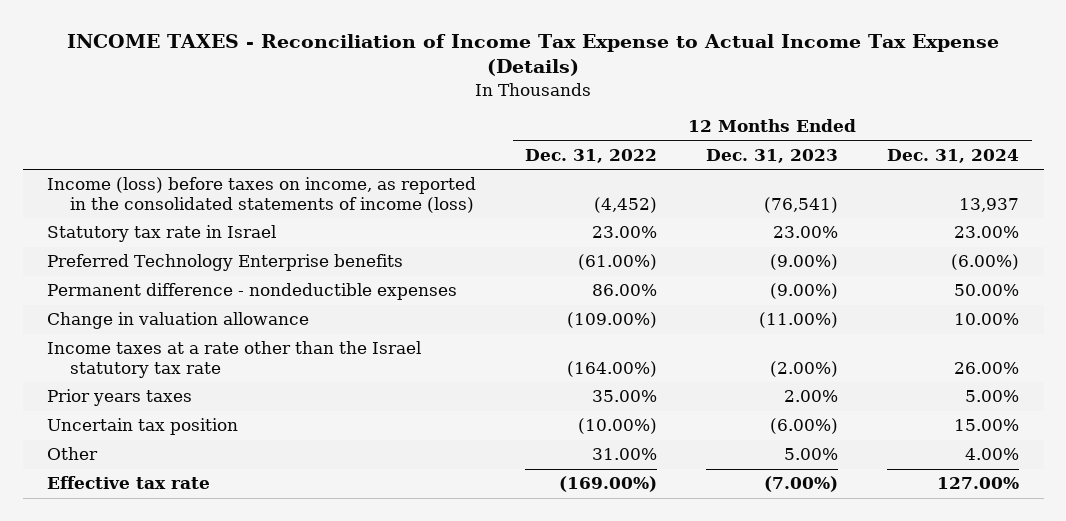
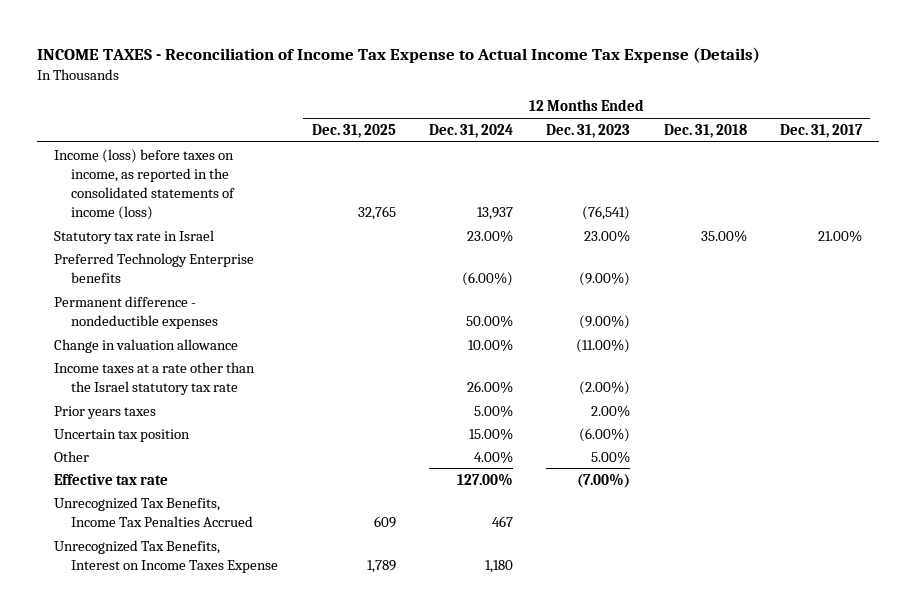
[525,148,658,163] Dec. 31, 2022 -> none
none -> [311,123,396,138] Dec. 31, 2025
none -> [663,123,747,138] Dec. 31, 2018
none -> [780,123,864,138] Dec. 31, 2017
none -> [53,496,254,527] Unrecognized Tax Benefits, Income Tax Penalties Accrued
none -> [53,539,279,573] Unrecognized Tax Benefits, Interest on Income Taxes Expense

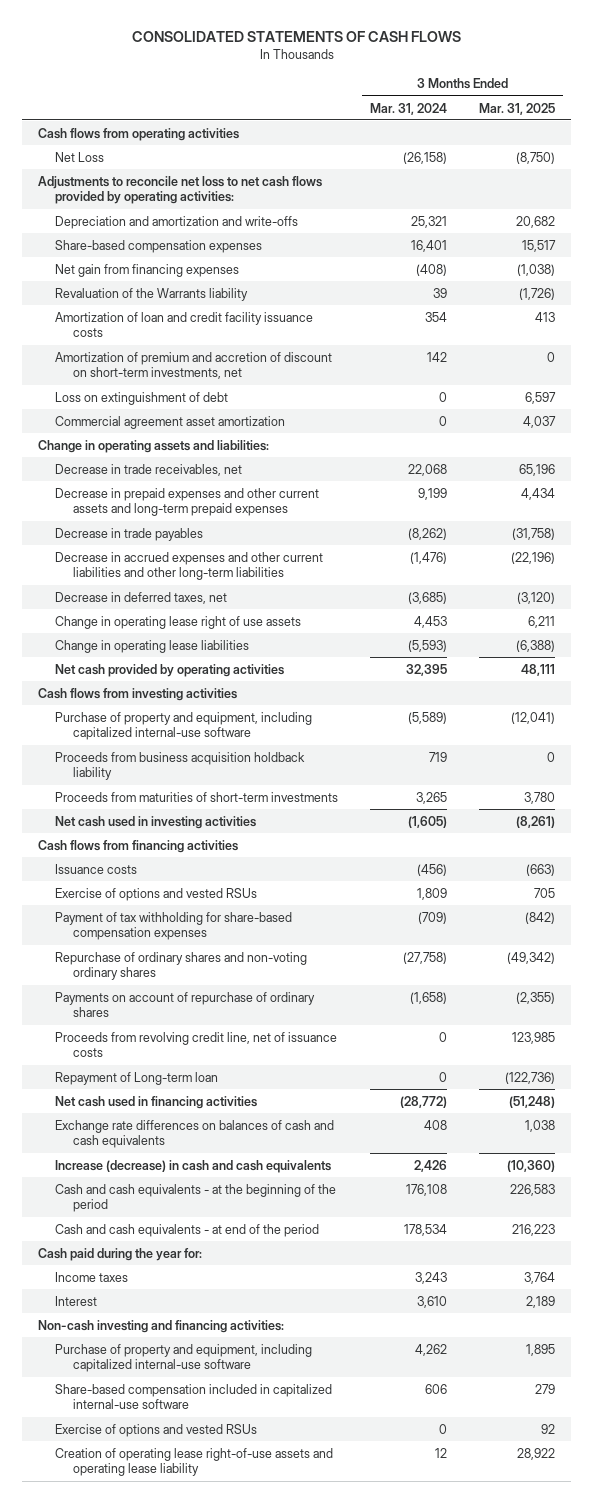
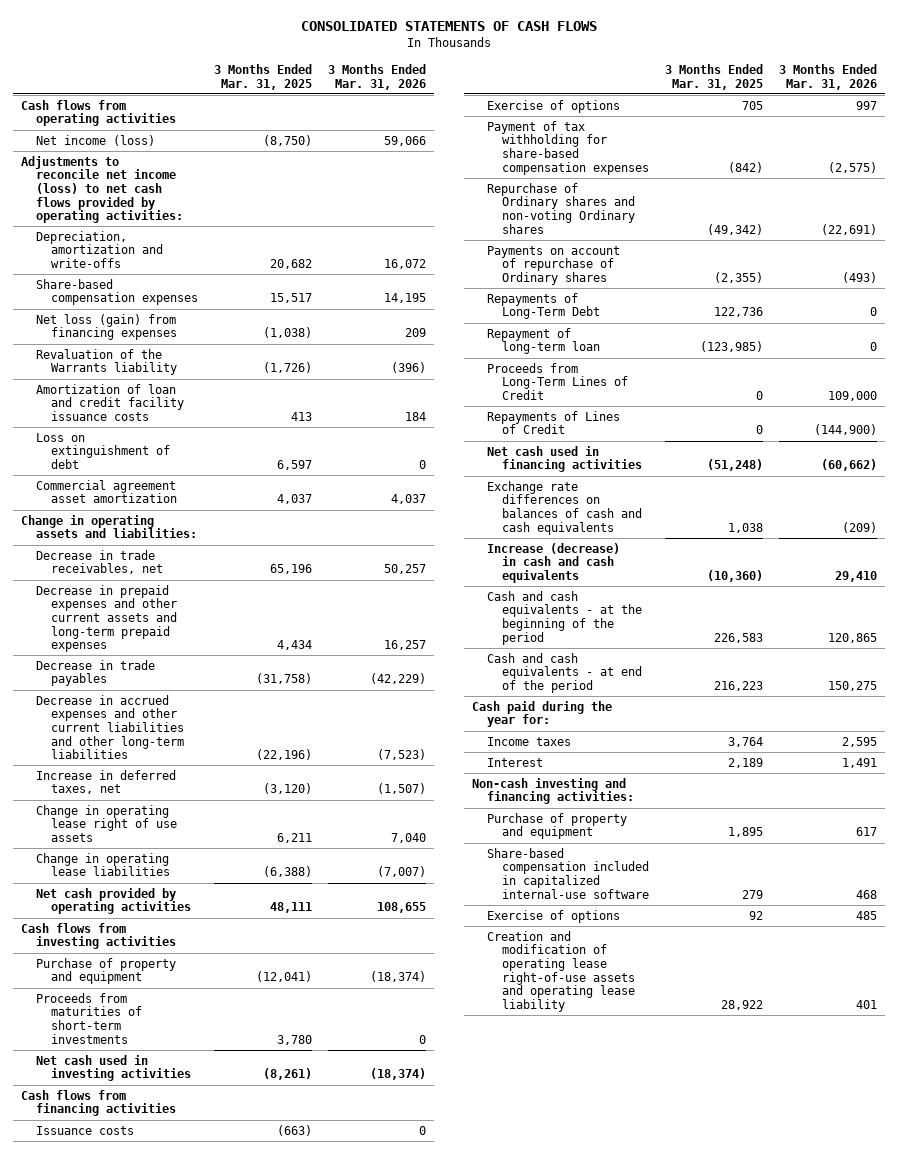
[370,102,448,115] Mar. 31, 2024 -> none
none -> [328,63,427,90] 3 Months Ended Mar. 31, 2026
[55,151,105,162] Net Loss -> [36,134,156,146] Net income (loss)
[38,175,323,205] Adjustments to reconcile net loss to net cash flows provided by operating activities: -> [20,155,184,224] Adjustments to reconcile net income (loss) to net cash flows provided by operating activities:
[55,215,299,229] Depreciation and amortization and write-offs -> [36,230,164,269] Depreciation, amortization and write-offs
[55,263,240,277] Net gain from financing expenses -> [36,313,178,341] Net loss (gain) from financing expenses
[55,351,333,380] Amortization of premium and accretion of discount on short-term investments, net -> none
[55,591,228,604] Decrease in deferred taxes, net -> [36,769,177,795] Increase in deferred taxes, net
[55,751,306,781] Proceeds from business acquisition holdback liability -> none
[55,711,313,741] Purchase of property and equipment, including capitalized internal-use software -> [36,957,177,985] Purchase of property and equipment
[55,887,258,901] Exercise of options and vested RSUs -> [486,99,620,113] Exercise of options
[55,1031,338,1058] Proceeds from revolving credit line, net of issuance costs -> none
[55,951,308,981] Repurchase of ordinary shares and non-voting ordinary shares -> [486,182,635,234] Repurchase of Ordinary shares and non-voting Ordinary shares
[55,991,316,1018] Payments on account of repurchase of ordinary shares -> [486,245,620,286] Payments on account of repurchase of Ordinary shares
[55,1071,219,1085] Repayment of Long-term loan -> [486,292,600,320] Repayments of Long-Term Debt
[505,1071,556,1084] (122,736) -> [713,307,763,318] 122,736
none -> [486,327,600,355] Repayment of long-term loan
none -> [486,362,628,401] Proceeds from Long-Term Lines of Credit
none -> [486,410,620,435] Repayments of Lines of Credit
[55,1343,313,1373] Purchase of property and equipment, including capitalized internal-use software -> [486,812,627,840] Purchase of property and equipment
[55,1423,258,1437] Exercise of options and vested RSUs -> [486,909,620,923] Exercise of options
[55,1447,334,1477] Creation of operating lease right-of-use assets and operating lease liability -> [486,930,635,1012] Creation and modification of operating lease right-of-use assets and operating lease liability

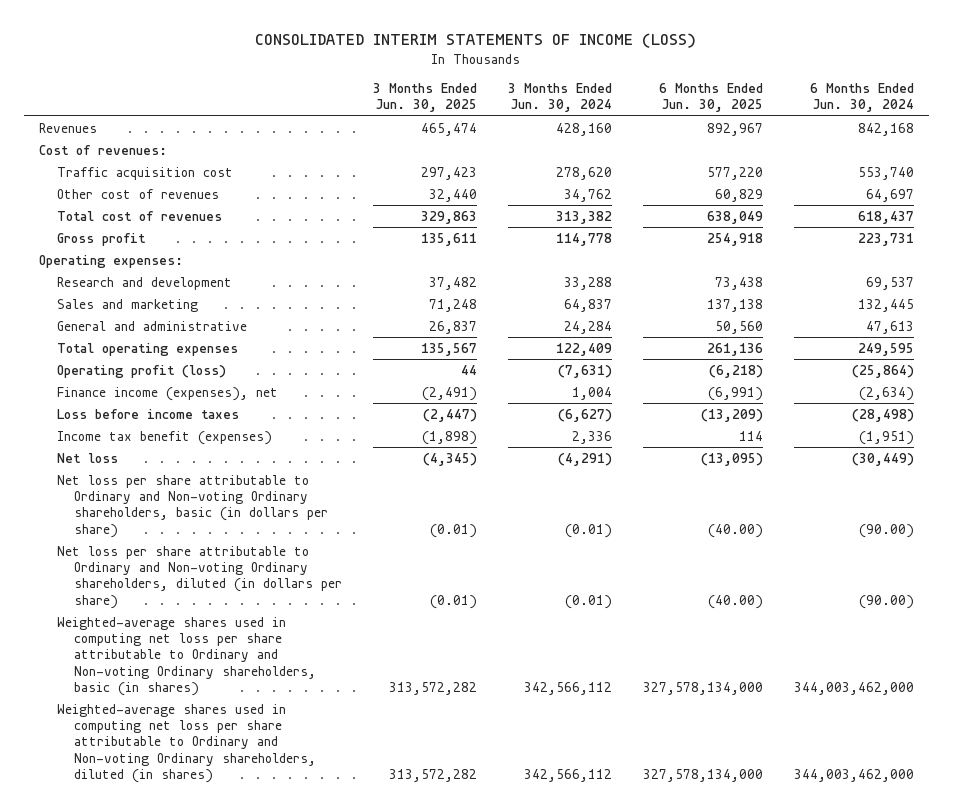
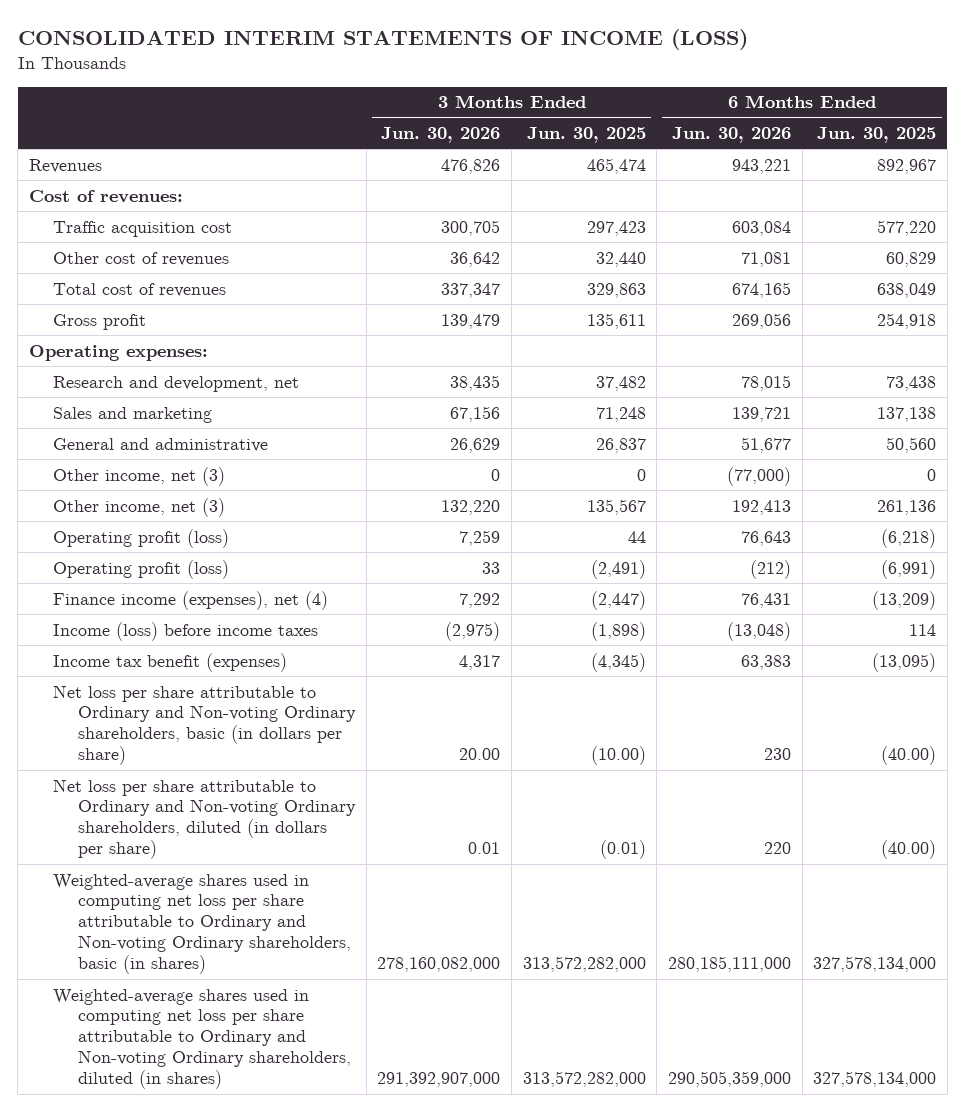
[507,82,612,113] 3 Months Ended Jun. 30, 2024 -> none
[809,82,914,113] 6 Months Ended Jun. 30, 2024 -> none
none -> [381,127,501,144] Jun. 30, 2026
none -> [671,127,791,144] Jun. 30, 2026
[56,276,232,290] Research and development -> [53,375,300,392] Research and development, net
none -> [53,466,226,486] Other income, net (3)
[56,342,238,356] Total operating expenses -> [53,497,226,517] Other income, net (3)
[56,452,118,463] Net loss -> none
[56,386,278,401] Finance income (expenses), net -> [53,559,230,579] Operating profit (loss)
[56,408,239,419] Loss before income taxes -> [53,590,329,610] Finance income (expenses), net (4)
none -> [53,621,319,641] Income (loss) before income taxes
[421,430,477,445] (1,898) -> [590,652,646,672] (4,345)
[738,430,763,441] 114 -> [872,652,937,672] (13,095)
[429,523,477,538] (0.01) -> [590,746,646,766] (10.00)
[388,682,477,696] 313,572,282 -> [522,956,646,973] 313,572,282,000
[388,769,477,783] 313,572,282 -> [522,1071,646,1088] 313,572,282,000

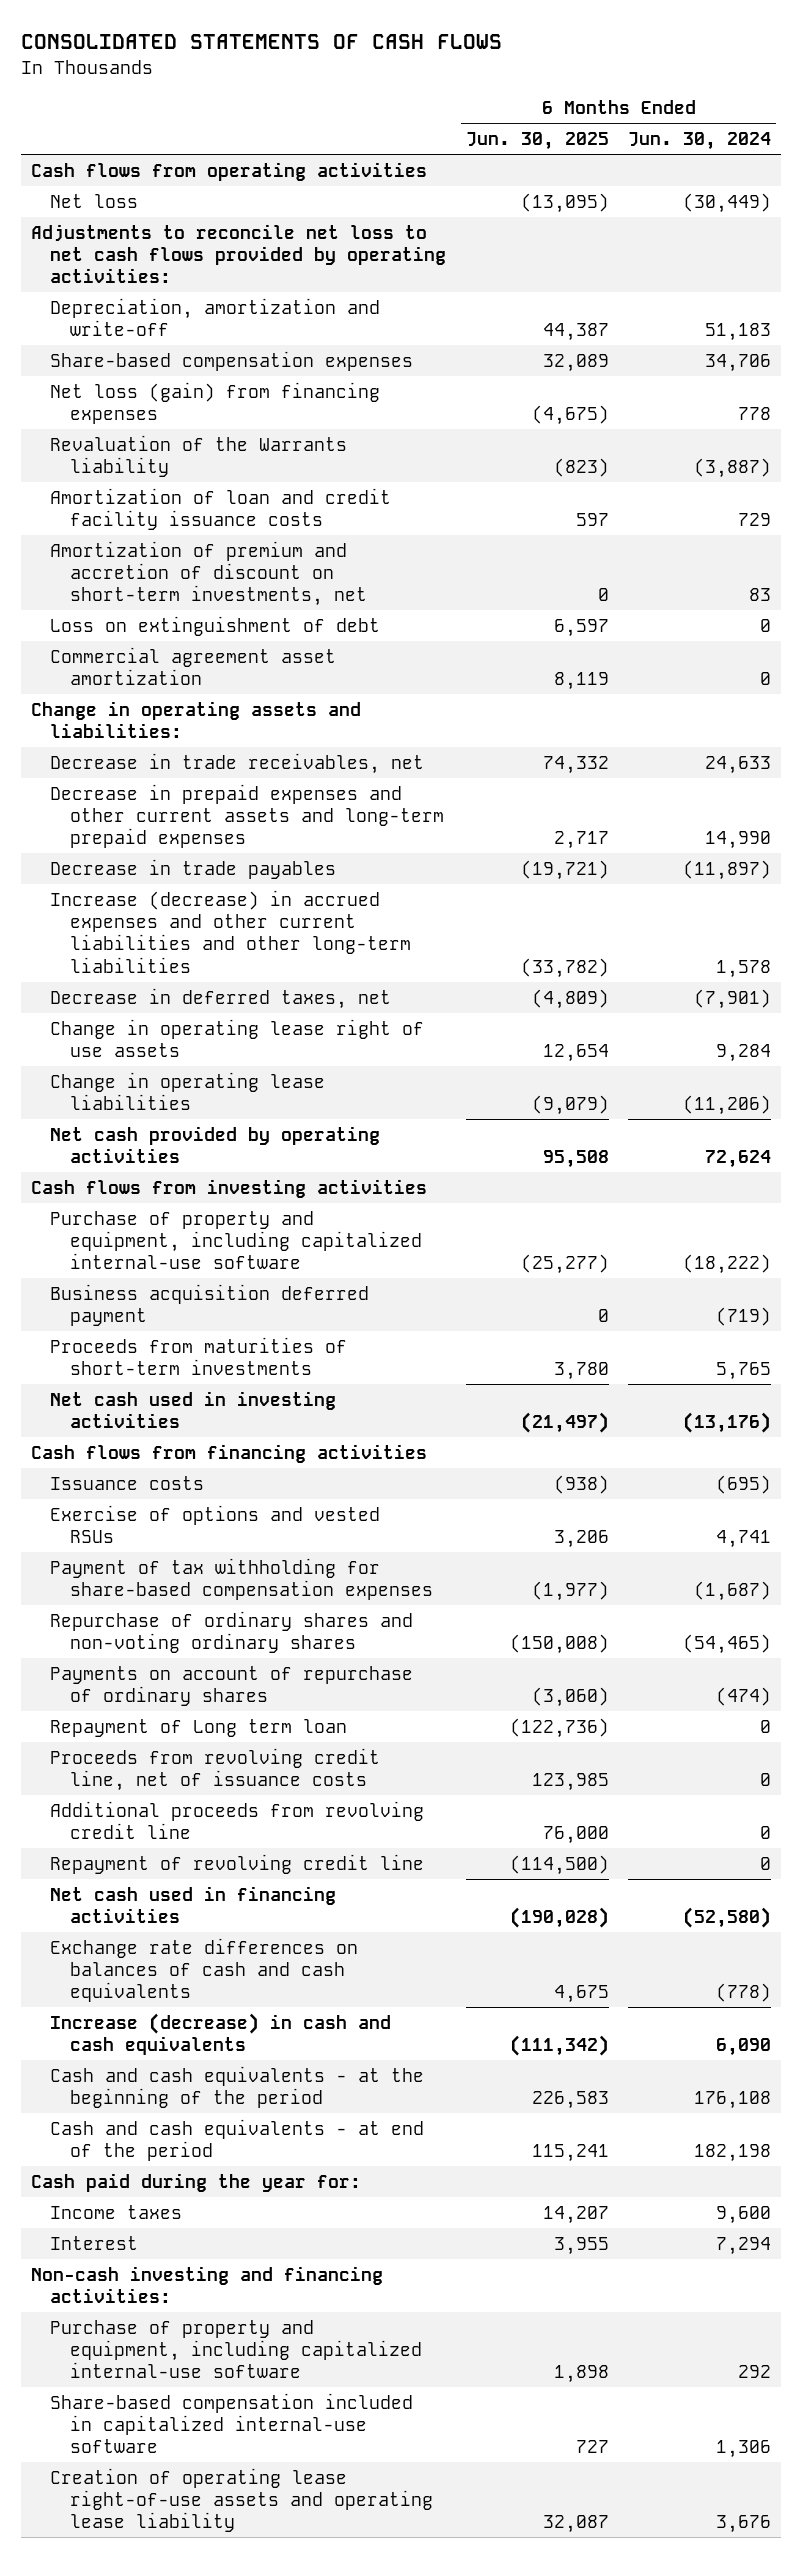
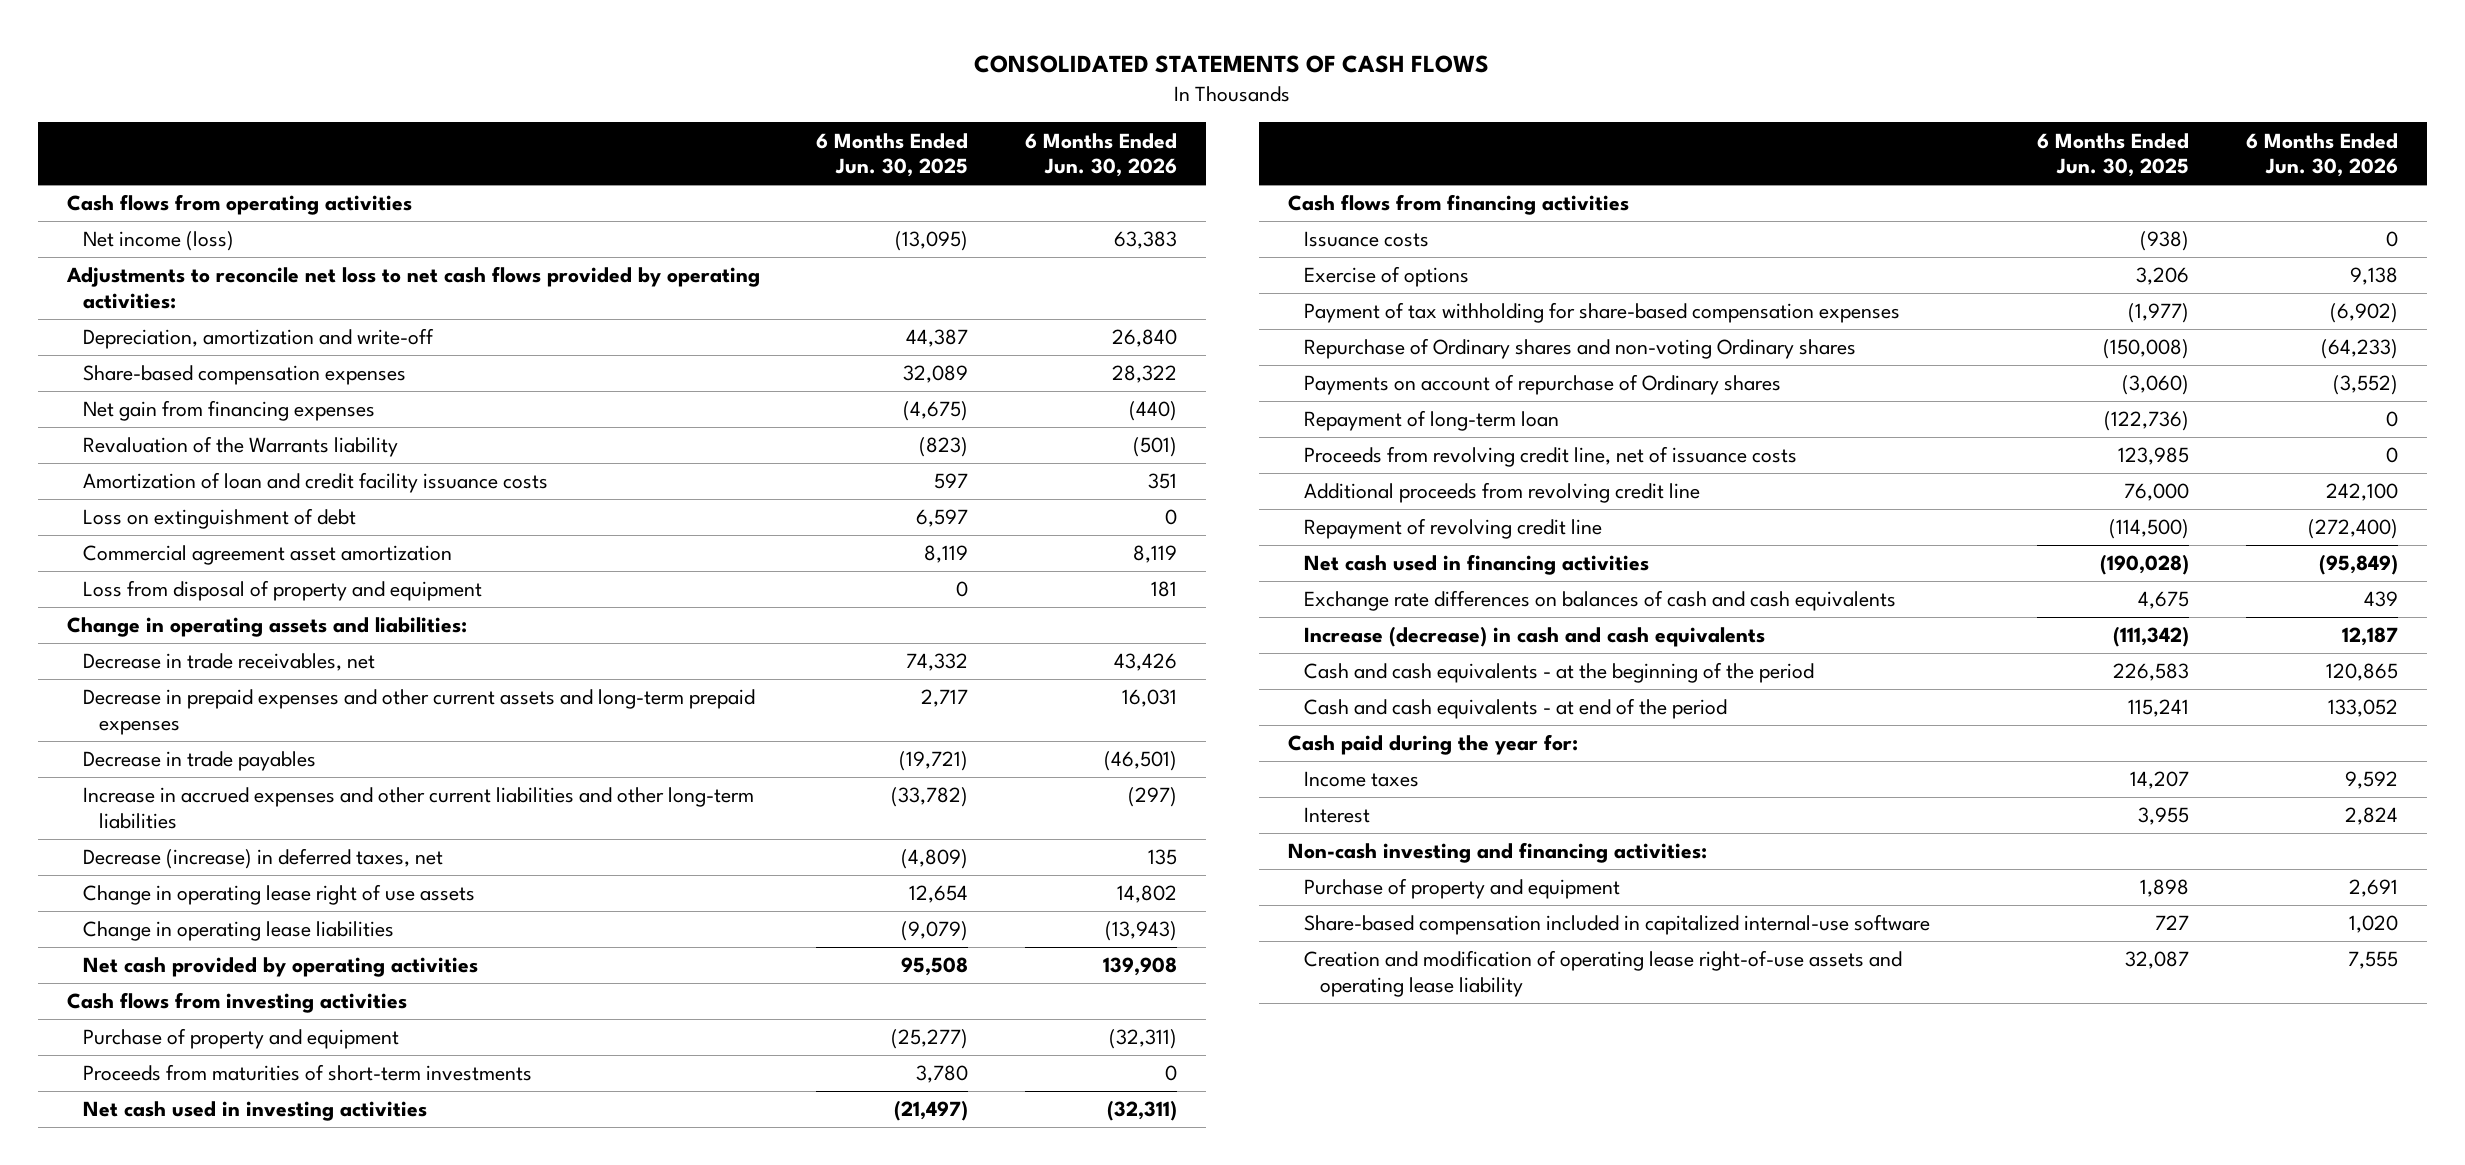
[628,132,772,151] Jun. 30, 2024 -> none
none -> [1025,132,1178,177] 6 Months Ended Jun. 30, 2026
[50,193,139,208] Net loss -> [82,231,234,252] Net income (loss)
[50,381,381,425] Net loss (gain) from financing expenses -> [82,400,375,422] Net gain from financing expenses
[50,540,367,607] Amortization of premium and accretion of discount on short-term investments, net -> none
none -> [82,580,482,602] Loss from disposal of property and equipment
[50,889,411,973] Increase (decrease) in accrued expenses and other current liabilities and other long-term liabilities -> [82,787,754,829] Increase in accrued expenses and other current liabilities and other long-term liabilities
[50,987,392,1009] Decrease in deferred taxes, net -> [82,848,443,870] Decrease (increase) in deferred taxes, net
[50,1283,370,1327] Business acquisition deferred payment -> none
[50,1210,422,1270] Purchase of property and equipment, including capitalized internal-use software -> [82,1028,399,1050] Purchase of property and equipment
[50,1504,381,1544] Exercise of options and vested RSUs -> [1303,266,1469,288] Exercise of options
[50,1610,414,1654] Repurchase of ordinary shares and non-voting ordinary shares -> [1303,338,1856,360] Repurchase of Ordinary shares and non-voting Ordinary shares
[50,1665,414,1707] Payments on account of repurchase of ordinary shares -> [1303,374,1781,396] Payments on account of repurchase of Ordinary shares
[50,1718,348,1737] Repayment of Long term loan -> [1303,410,1559,432] Repayment of long-term loan
[50,2319,422,2379] Purchase of property and equipment, including capitalized internal-use software -> [1303,878,1620,900] Purchase of property and equipment
[50,2467,433,2533] Creation of operating lease right-of-use assets and operating lease liability -> [1303,950,1902,997] Creation and modification of operating lease right-of-use assets and operating lease liability

